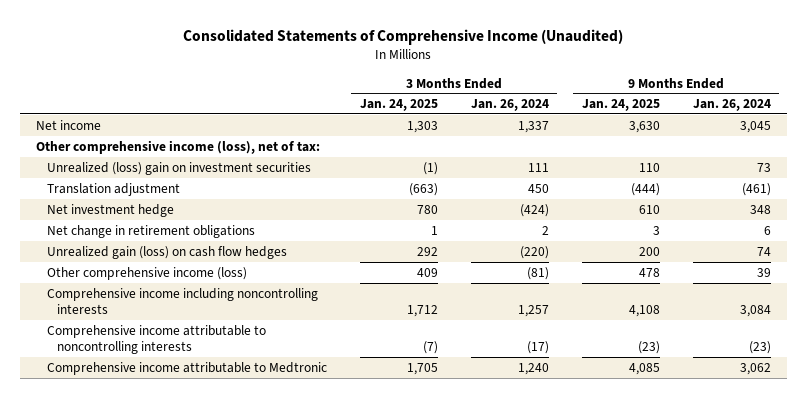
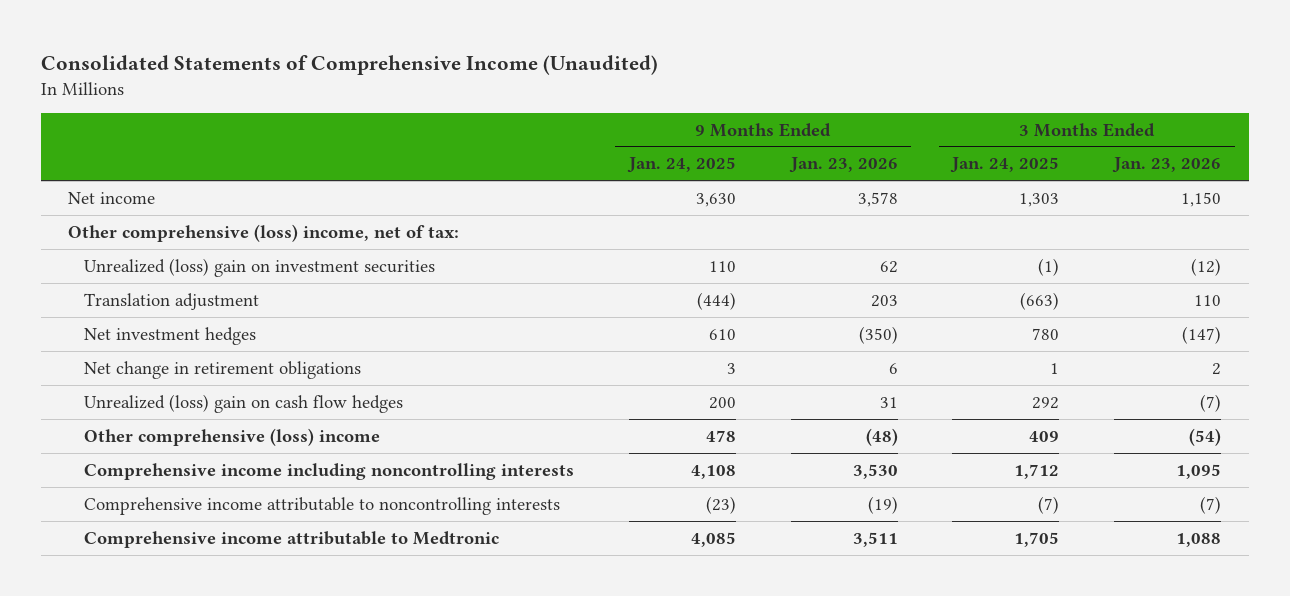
[470,99,549,112] Jan. 26, 2024 -> none
[692,99,771,112] Jan. 26, 2024 -> none
none -> [788,157,898,174] Jan. 23, 2026
none -> [1112,157,1222,174] Jan. 23, 2026
[36,139,321,154] Other comprehensive income (loss), net of tax: -> [68,223,460,242] Other comprehensive (loss) income, net of tax:
[46,203,174,217] Net investment hedge -> [83,326,256,345] Net investment hedges
[46,245,287,259] Unrealized gain (loss) on cash flow hedges -> [83,393,403,413] Unrealized (loss) gain on cash flow hedges
[46,266,247,280] Other comprehensive income (loss) -> [83,427,380,446] Other comprehensive (loss) income

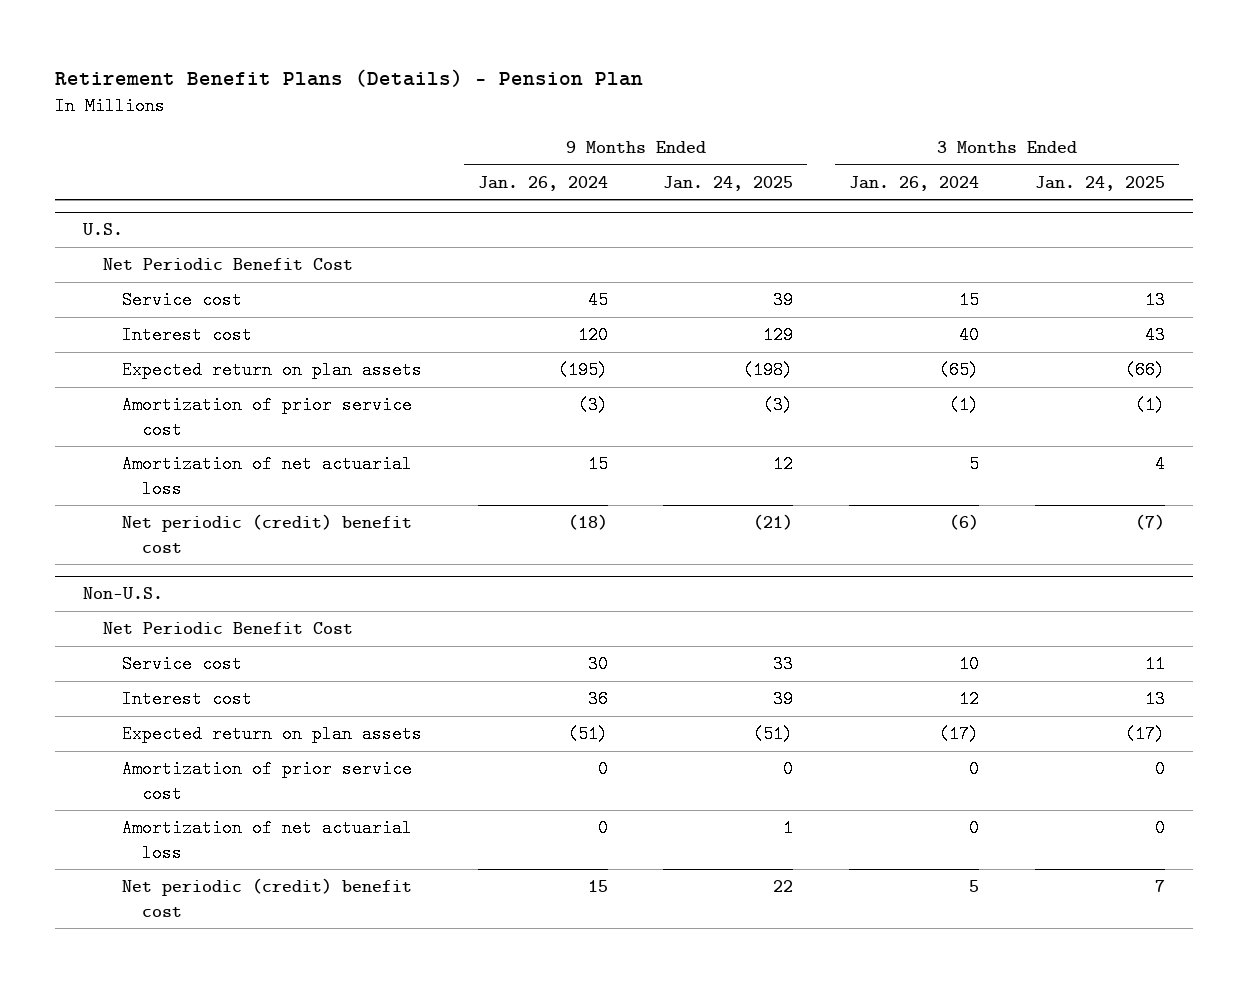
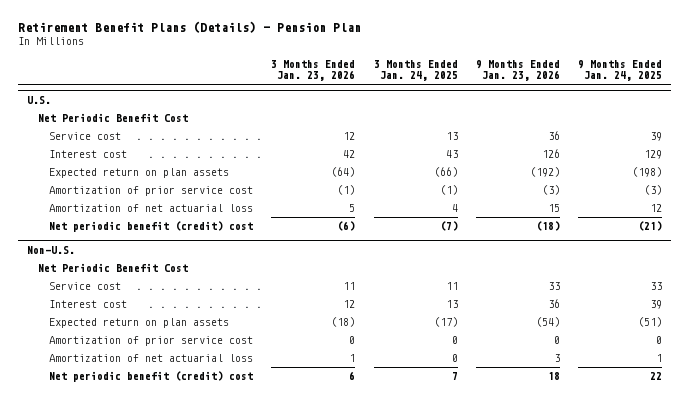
[477,175,608,191] Jan. 26, 2024 -> none
[849,175,980,191] Jan. 26, 2024 -> none
none -> [271,59,356,82] 3 Months Ended Jan. 23, 2026
none -> [476,59,561,82] 9 Months Ended Jan. 23, 2026
[122,514,413,553] Net periodic (credit) benefit cost -> [49,221,254,233] Net periodic benefit (credit) cost
[122,878,413,917] Net periodic (credit) benefit cost -> [49,371,254,383] Net periodic benefit (credit) cost

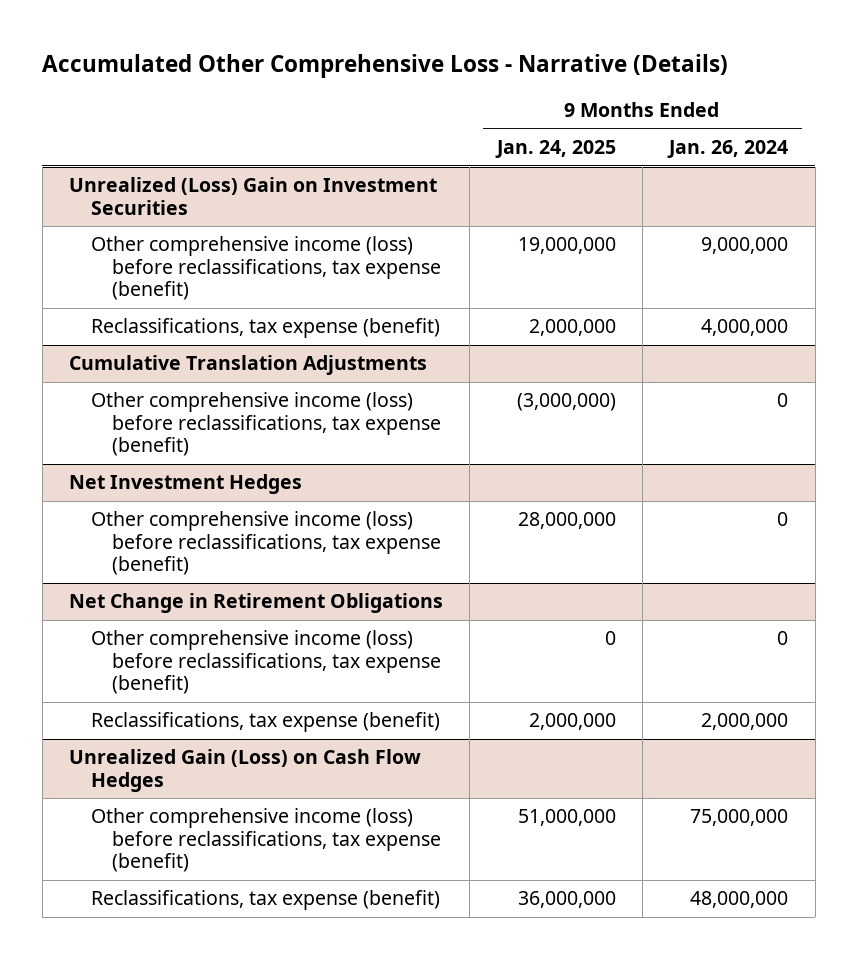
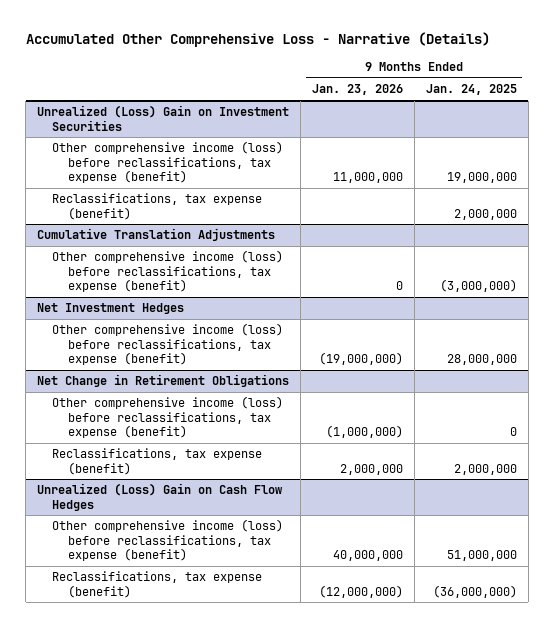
[667,140,789,159] Jan. 26, 2024 -> none
none -> [311,84,403,96] Jan. 23, 2026
[69,749,422,792] Unrealized Gain (Loss) on Cash Flow Hedges -> [37,483,284,511] Unrealized (Loss) Gain on Cash Flow Hedges
[517,891,616,909] 36,000,000 -> [432,584,517,598] (36,000,000)

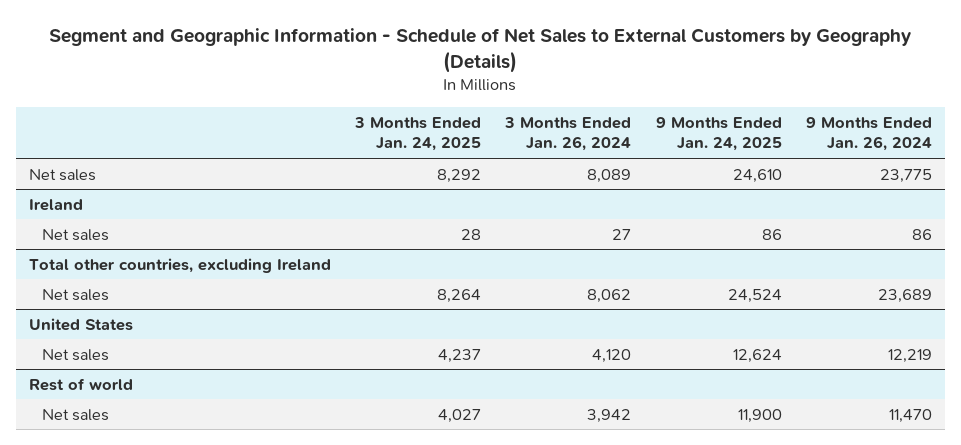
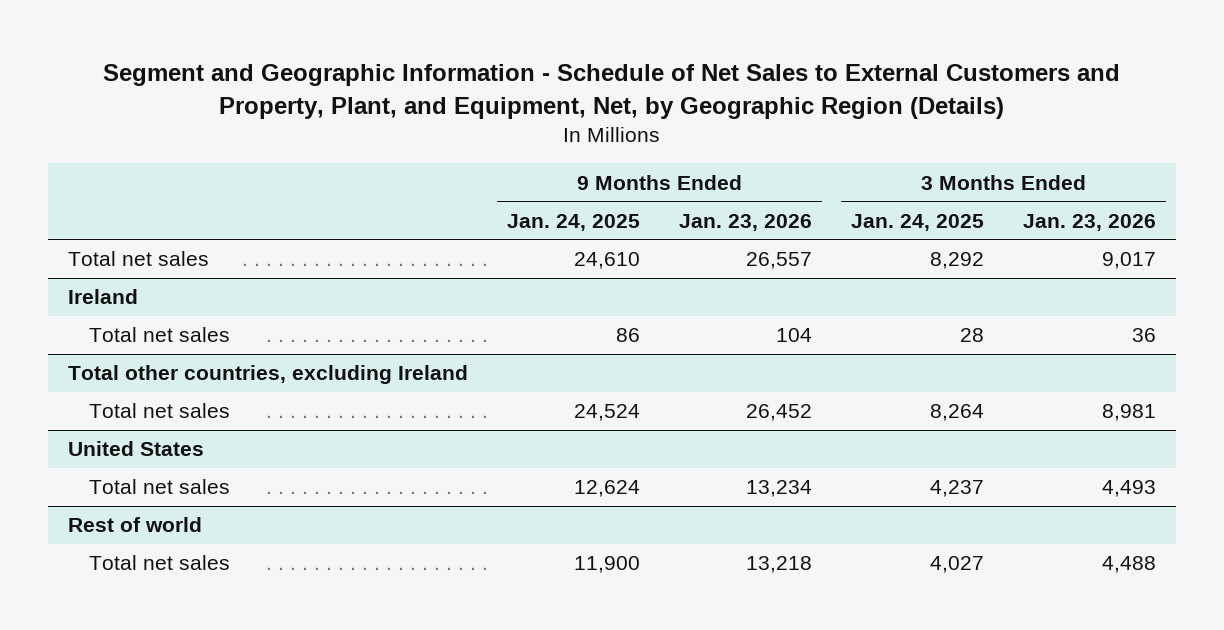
[49,28,912,73] Segment and Geographic Information - Schedule of Net Sales to External Customers by Geography (Details) -> [103,64,1121,119] Segment and Geographic Information - Schedule of Net Sales to External Customers and Property, Plant, and Equipment, Net, by Geographic Region (Details)
[504,116,632,152] 3 Months Ended Jan. 26, 2024 -> none
[806,116,933,152] 9 Months Ended Jan. 26, 2024 -> none
none -> [679,213,813,231] Jan. 23, 2026
none -> [1023,213,1157,231] Jan. 23, 2026
[28,168,96,181] Net sales -> [67,251,209,267] Total net sales
[41,228,109,241] Net sales -> [88,327,230,343] Total net sales
[41,288,109,301] Net sales -> [88,403,230,419] Total net sales
[41,348,109,361] Net sales -> [88,479,230,495] Total net sales
[41,408,109,421] Net sales -> [88,555,230,571] Total net sales

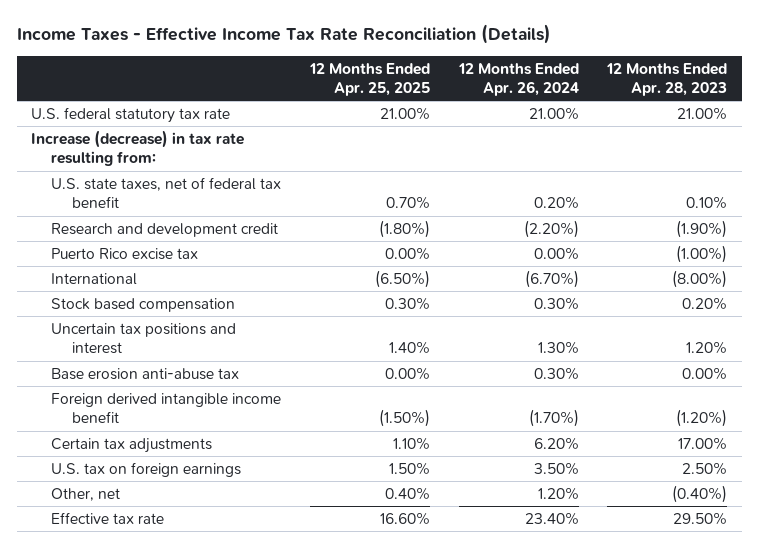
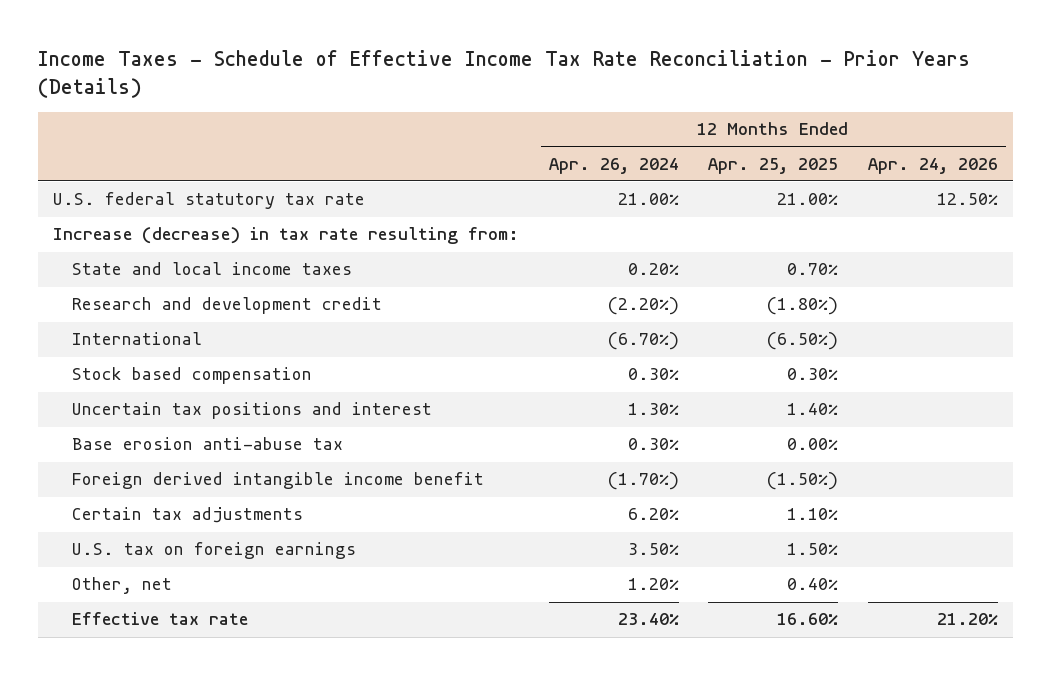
[16,24,551,45] Income Taxes - Effective Income Tax Rate Reconciliation (Details) -> [37,49,970,98] Income Taxes - Schedule of Effective Income Tax Rate Reconciliation - Prior Years (Details)
[606,62,728,97] 12 Months Ended Apr. 28, 2023 -> none
none -> [868,157,999,174] Apr. 24, 2026
[51,176,282,209] U.S. state taxes, net of federal tax benefit -> [71,262,352,276] State and local income taxes
[51,247,199,260] Puerto Rico excise tax -> none

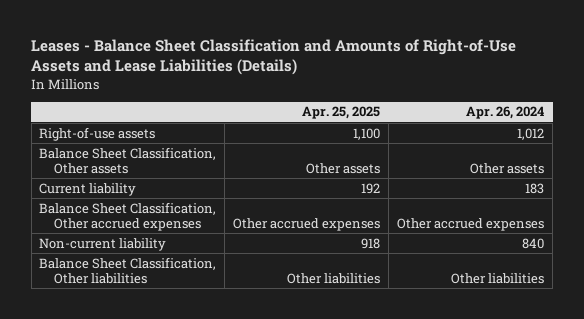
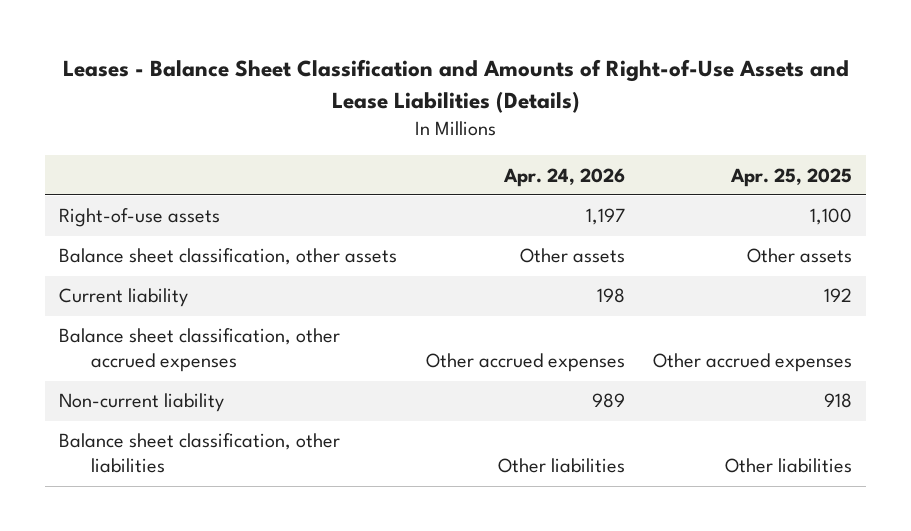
[466,106,545,120] Apr. 26, 2024 -> none
none -> [502,167,625,187] Apr. 24, 2026
[39,146,217,174] Balance Sheet Classification, Other assets -> [59,248,398,266] Balance sheet classification, other assets
[39,201,217,231] Balance Sheet Classification, Other accrued expenses -> [59,328,341,373] Balance sheet classification, other accrued expenses
[39,256,217,284] Balance Sheet Classification, Other liabilities -> [59,433,341,474] Balance sheet classification, other liabilities

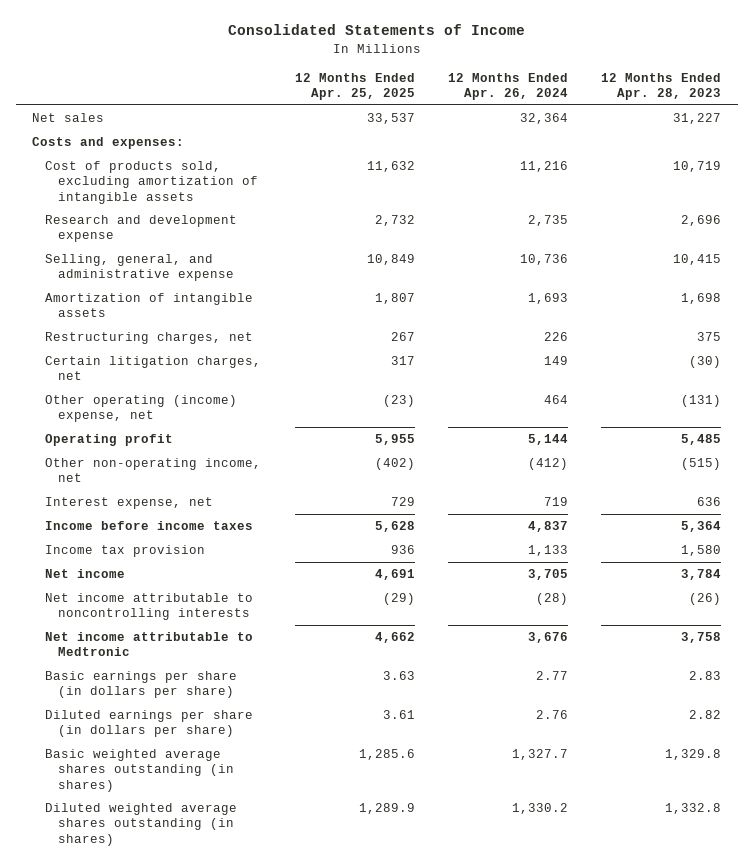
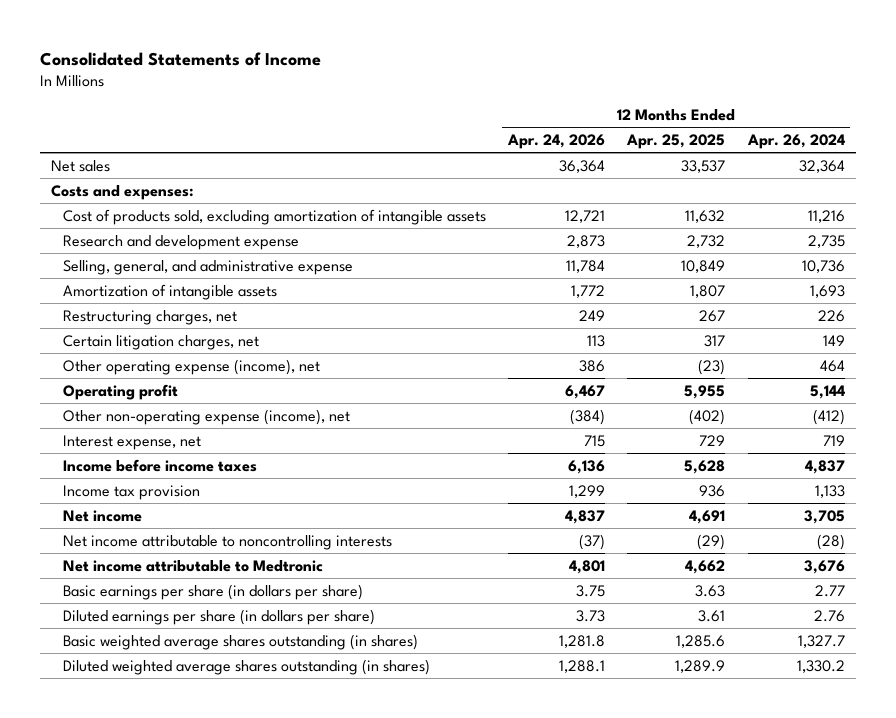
[601,72,722,100] 12 Months Ended Apr. 28, 2023 -> none
none -> [506,133,605,149] Apr. 24, 2026
[45,395,238,423] Other operating (income) expense, net -> [62,358,320,375] Other operating expense (income), net
[45,458,262,483] Other non-operating income, net -> [62,408,350,425] Other non-operating expense (income), net

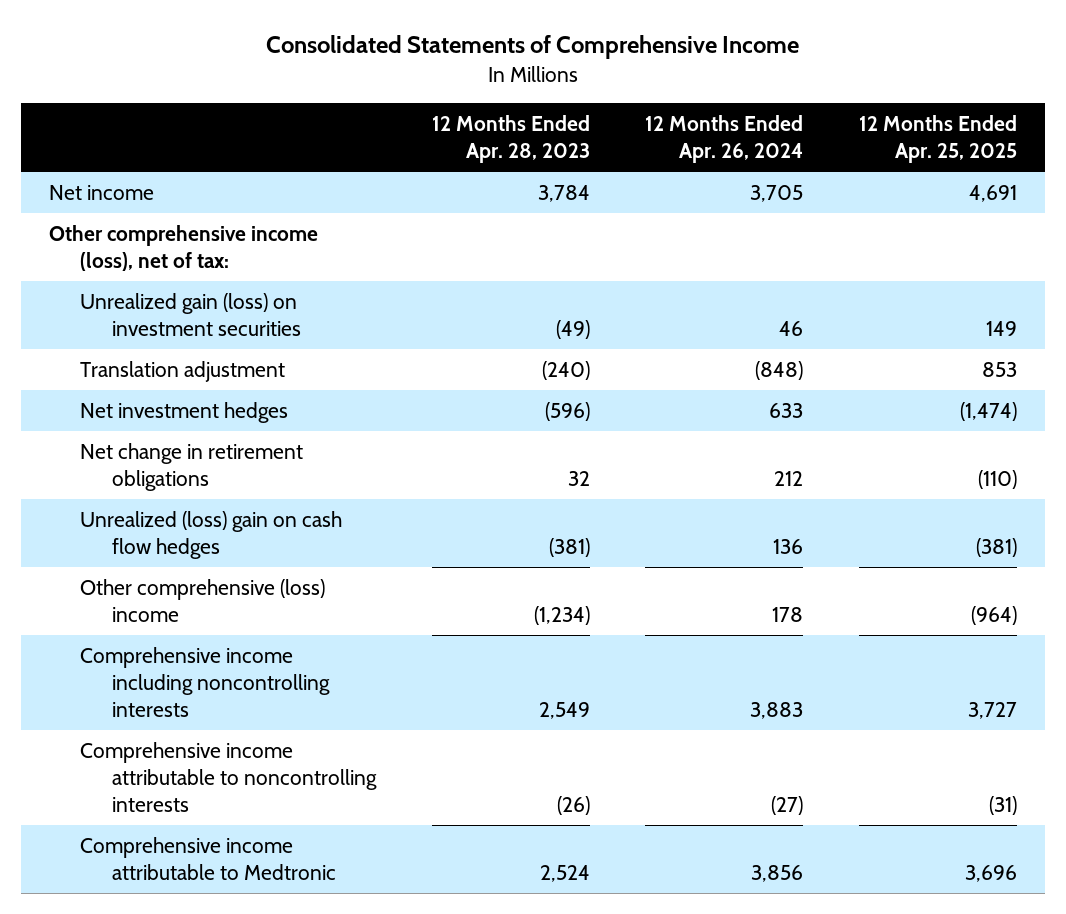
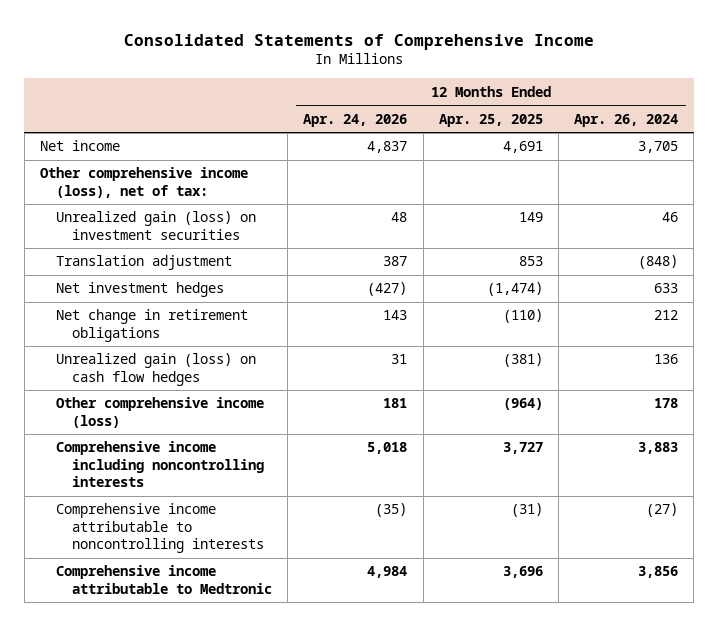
[431,114,590,163] 12 Months Ended Apr. 28, 2023 -> none
none -> [303,113,408,127] Apr. 24, 2026
[80,511,343,559] Unrealized (loss) gain on cash flow hedges -> [56,353,257,386] Unrealized gain (loss) on cash flow hedges
[80,579,326,622] Other comprehensive (loss) income -> [56,397,265,428] Other comprehensive income (loss)

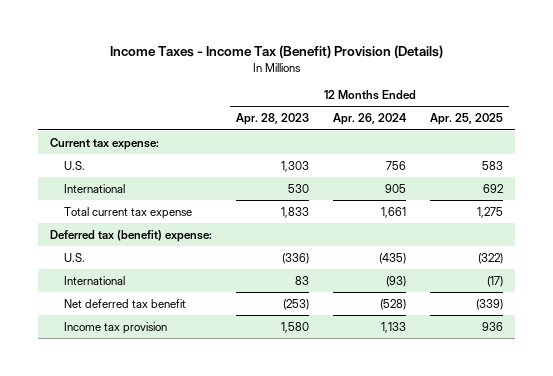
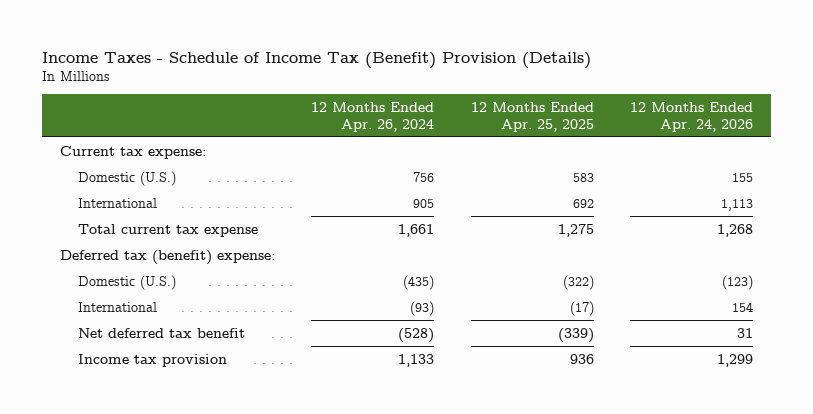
[109,45,443,59] Income Taxes - Income Tax (Benefit) Provision (Details) -> [41,51,591,69] Income Taxes - Schedule of Income Tax (Benefit) Provision (Details)
[236,113,310,126] Apr. 28, 2023 -> none
none -> [630,102,754,132] 12 Months Ended Apr. 24, 2026
[64,160,86,170] U.S. -> [78,170,177,186] Domestic (U.S.)
[64,252,86,262] U.S. -> [78,274,177,290] Domestic (U.S.)

